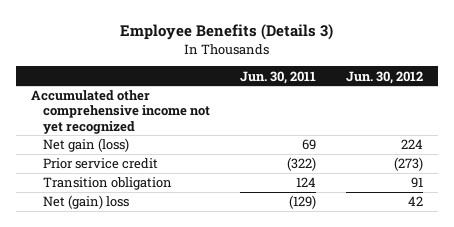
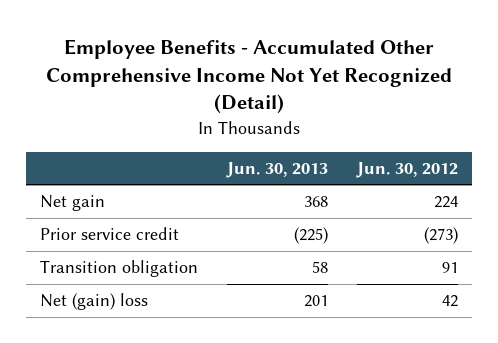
[120,23,334,40] Employee Benefits (Details 3) -> [46,38,453,115] Employee Benefits - Accumulated Other Comprehensive Income Not Yet Recognized (Detail)
[240,70,317,84] Jun. 30, 2011 -> none
none -> [226,161,329,178] Jun. 30, 2013
[30,90,210,134] Accumulated other comprehensive income not yet recognized -> none
[42,138,129,153] Net gain (loss) -> [40,195,106,212] Net gain

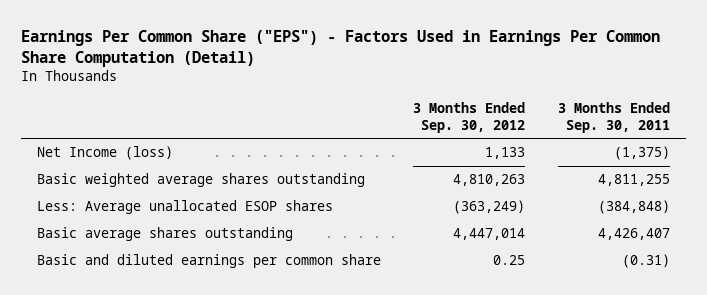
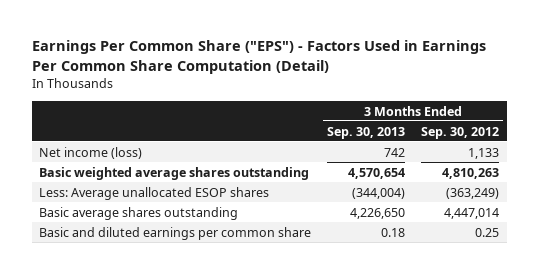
[557,102,670,133] 3 Months Ended Sep. 30, 2011 -> none
none -> [327,126,406,139] Sep. 30, 2013
[36,146,173,161] Net Income (loss) -> [39,146,143,159] Net income (loss)

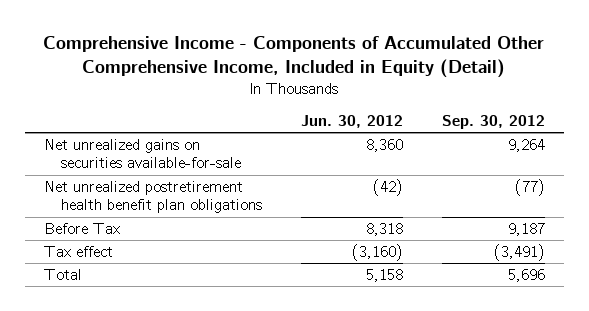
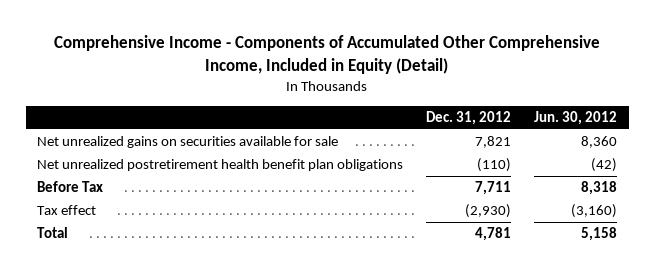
[441,114,545,129] Sep. 30, 2012 -> none
none -> [426,111,512,126] Dec. 31, 2012
[44,138,242,169] Net unrealized gains on securities available-for-sale -> [37,136,339,149] Net unrealized gains on securities available for sale

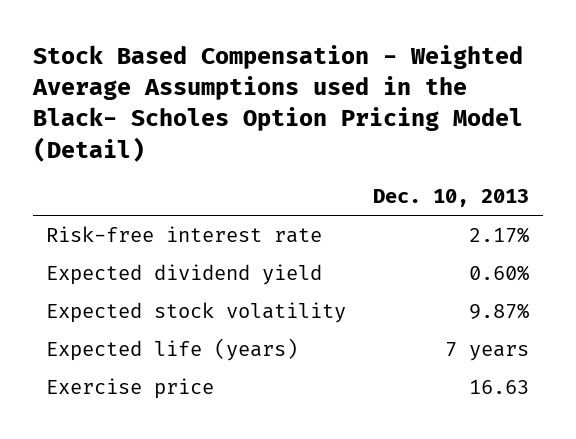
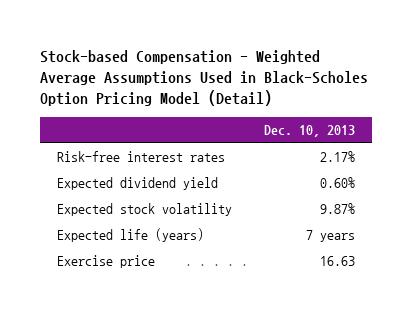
[31,45,523,162] Stock Based Compensation - Weighted Average Assumptions used in the Black- Scholes Option Pricing Model (Detail) -> [40,50,369,107] Stock-based Compensation - Weighted Average Assumptions Used in Black-Scholes Option Pricing Model (Detail)
[46,225,323,243] Risk-free interest rate -> [56,151,225,163] Risk-free interest rates

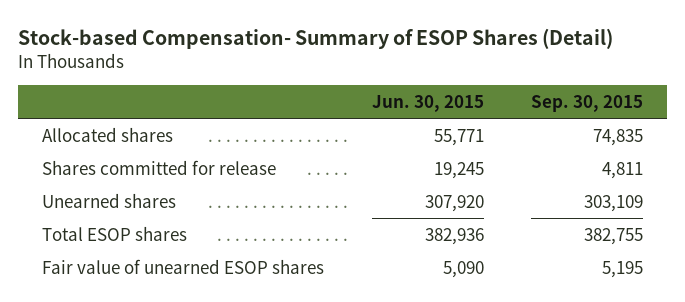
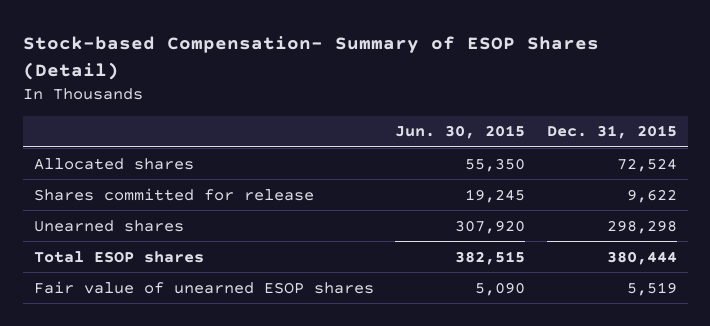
[531,94,644,112] Sep. 30, 2015 -> none
none -> [546,125,677,140] Dec. 31, 2015
[433,128,484,146] 55,771 -> [465,157,526,172] 55,350
[424,227,484,245] 382,936 -> [455,250,526,265] 382,515

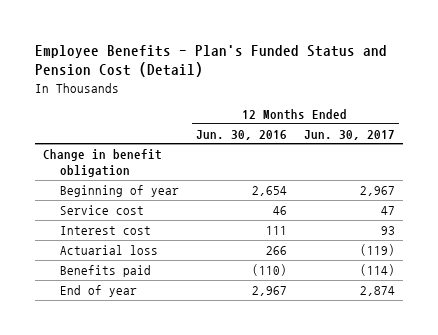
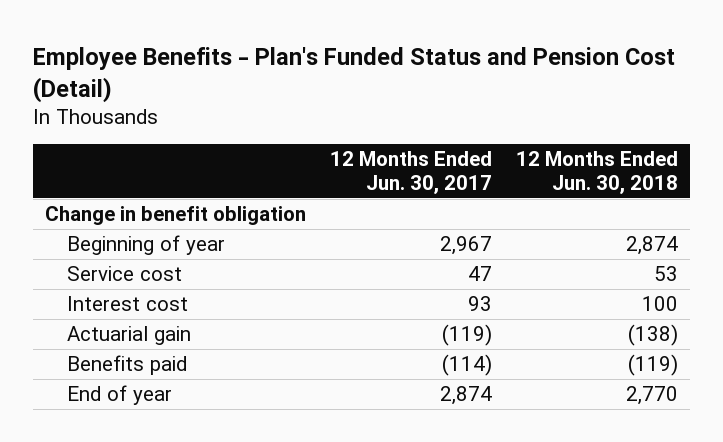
[195,129,287,140] Jun. 30, 2016 -> none
none -> [515,151,678,195] 12 Months Ended Jun. 30, 2018
[59,244,158,255] Actuarial loss -> [67,326,192,346] Actuarial gain

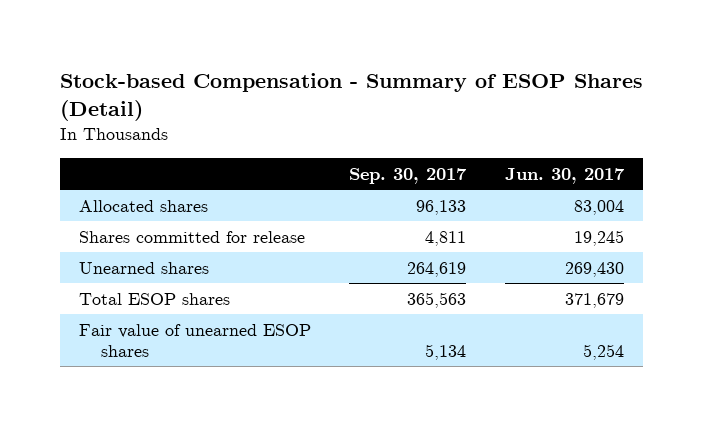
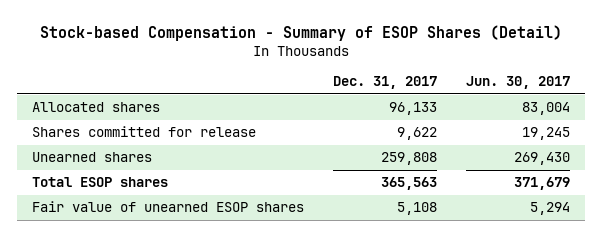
[349,168,468,185] Sep. 30, 2017 -> none
none -> [333,76,438,90] Dec. 31, 2017
[583,343,625,360] 5,254 -> [530,202,571,216] 5,294

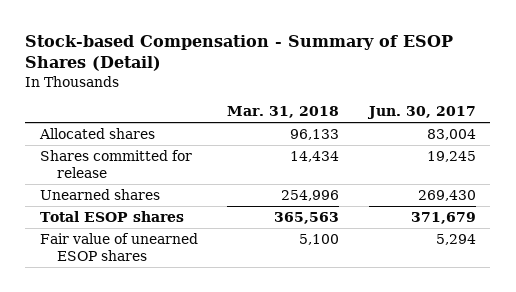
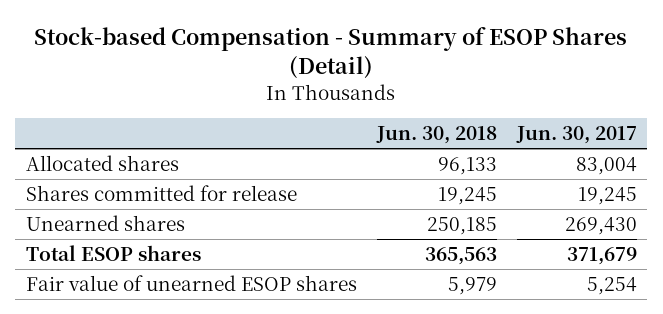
[227,106,340,119] Mar. 31, 2018 -> none
none -> [375,126,497,145] Jun. 30, 2018
[435,234,476,246] 5,294 -> [587,276,638,295] 5,254

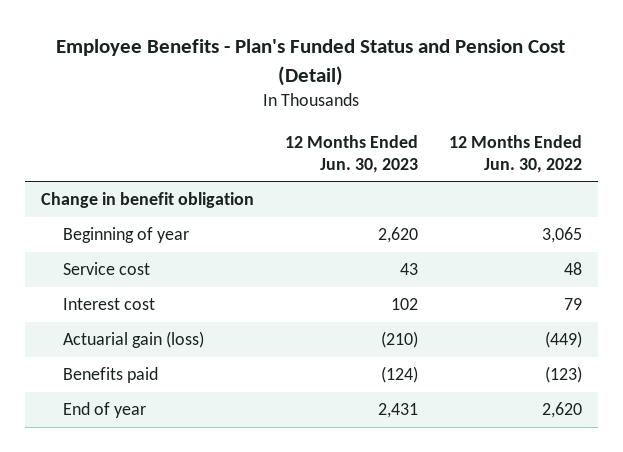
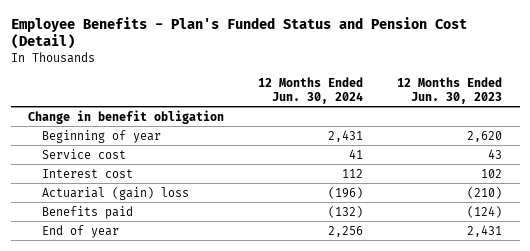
[449,134,583,173] 12 Months Ended Jun. 30, 2022 -> none
none -> [258,77,364,104] 12 Months Ended Jun. 30, 2024
[62,331,204,349] Actuarial gain (loss) -> [41,186,189,200] Actuarial (gain) loss

